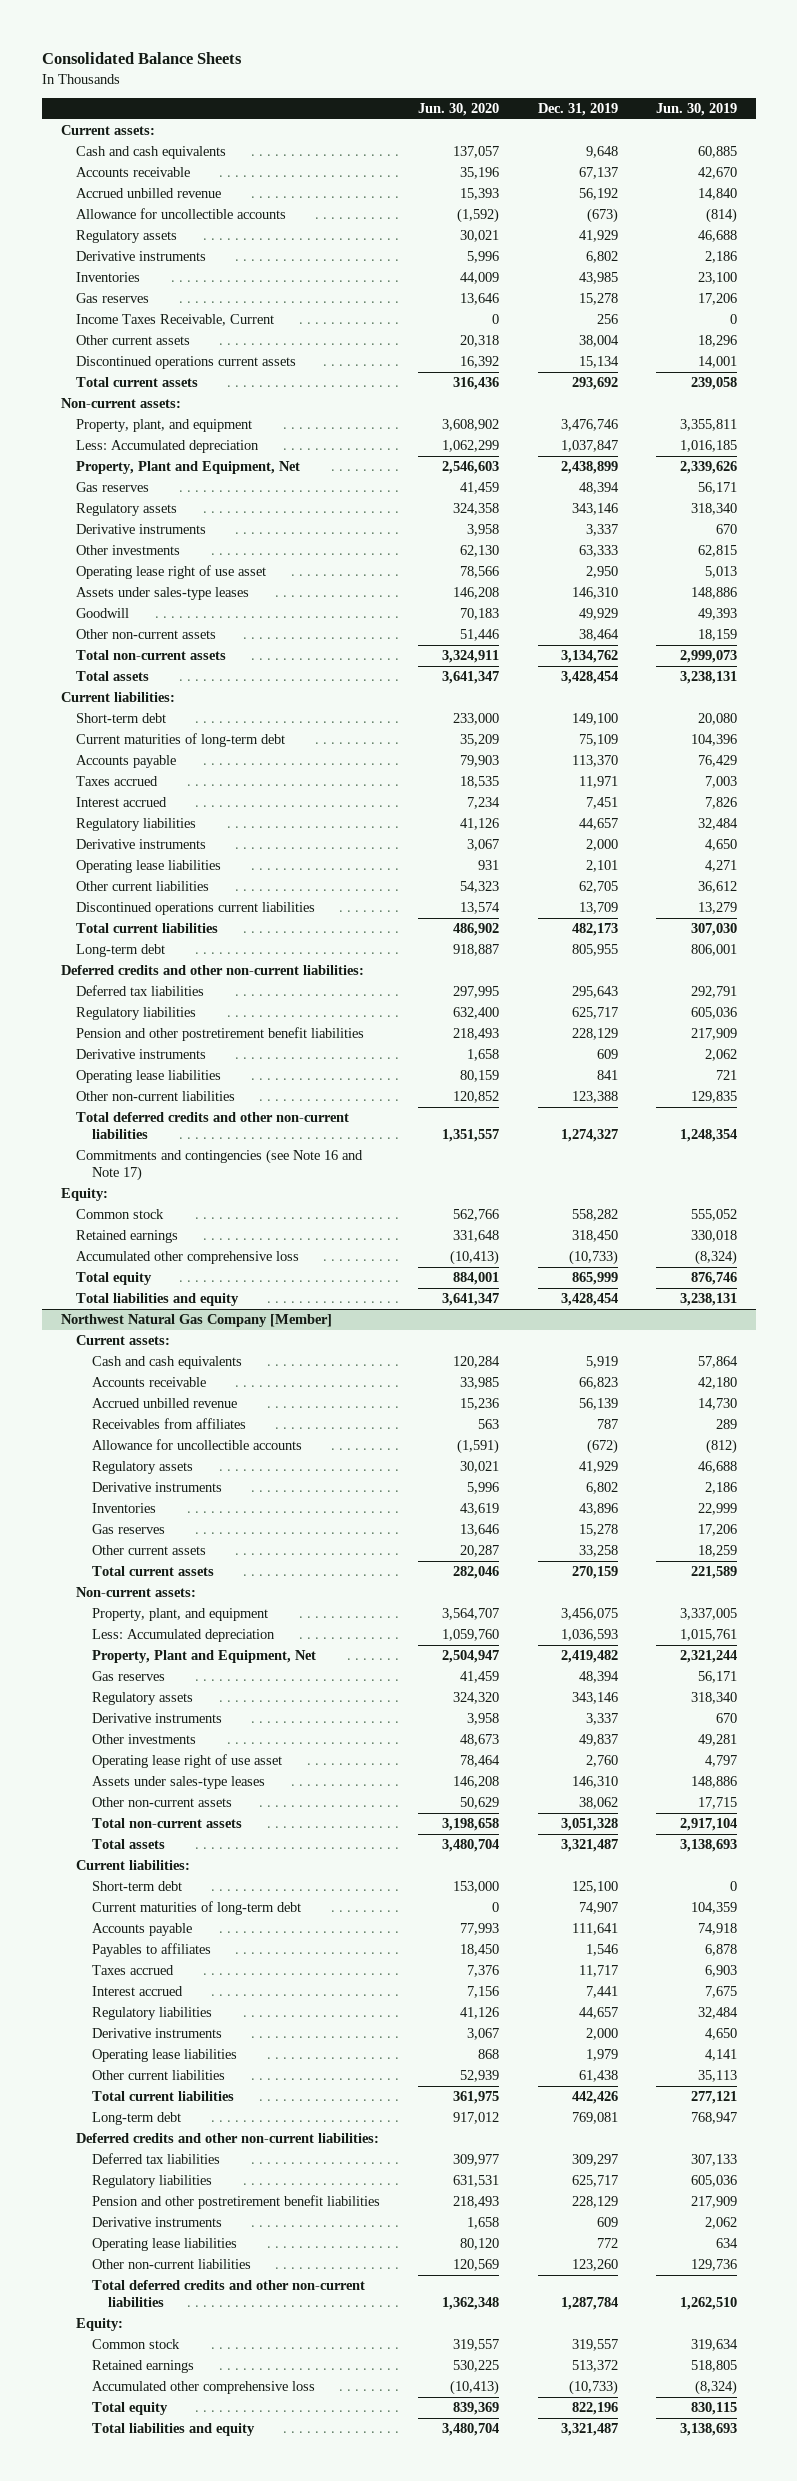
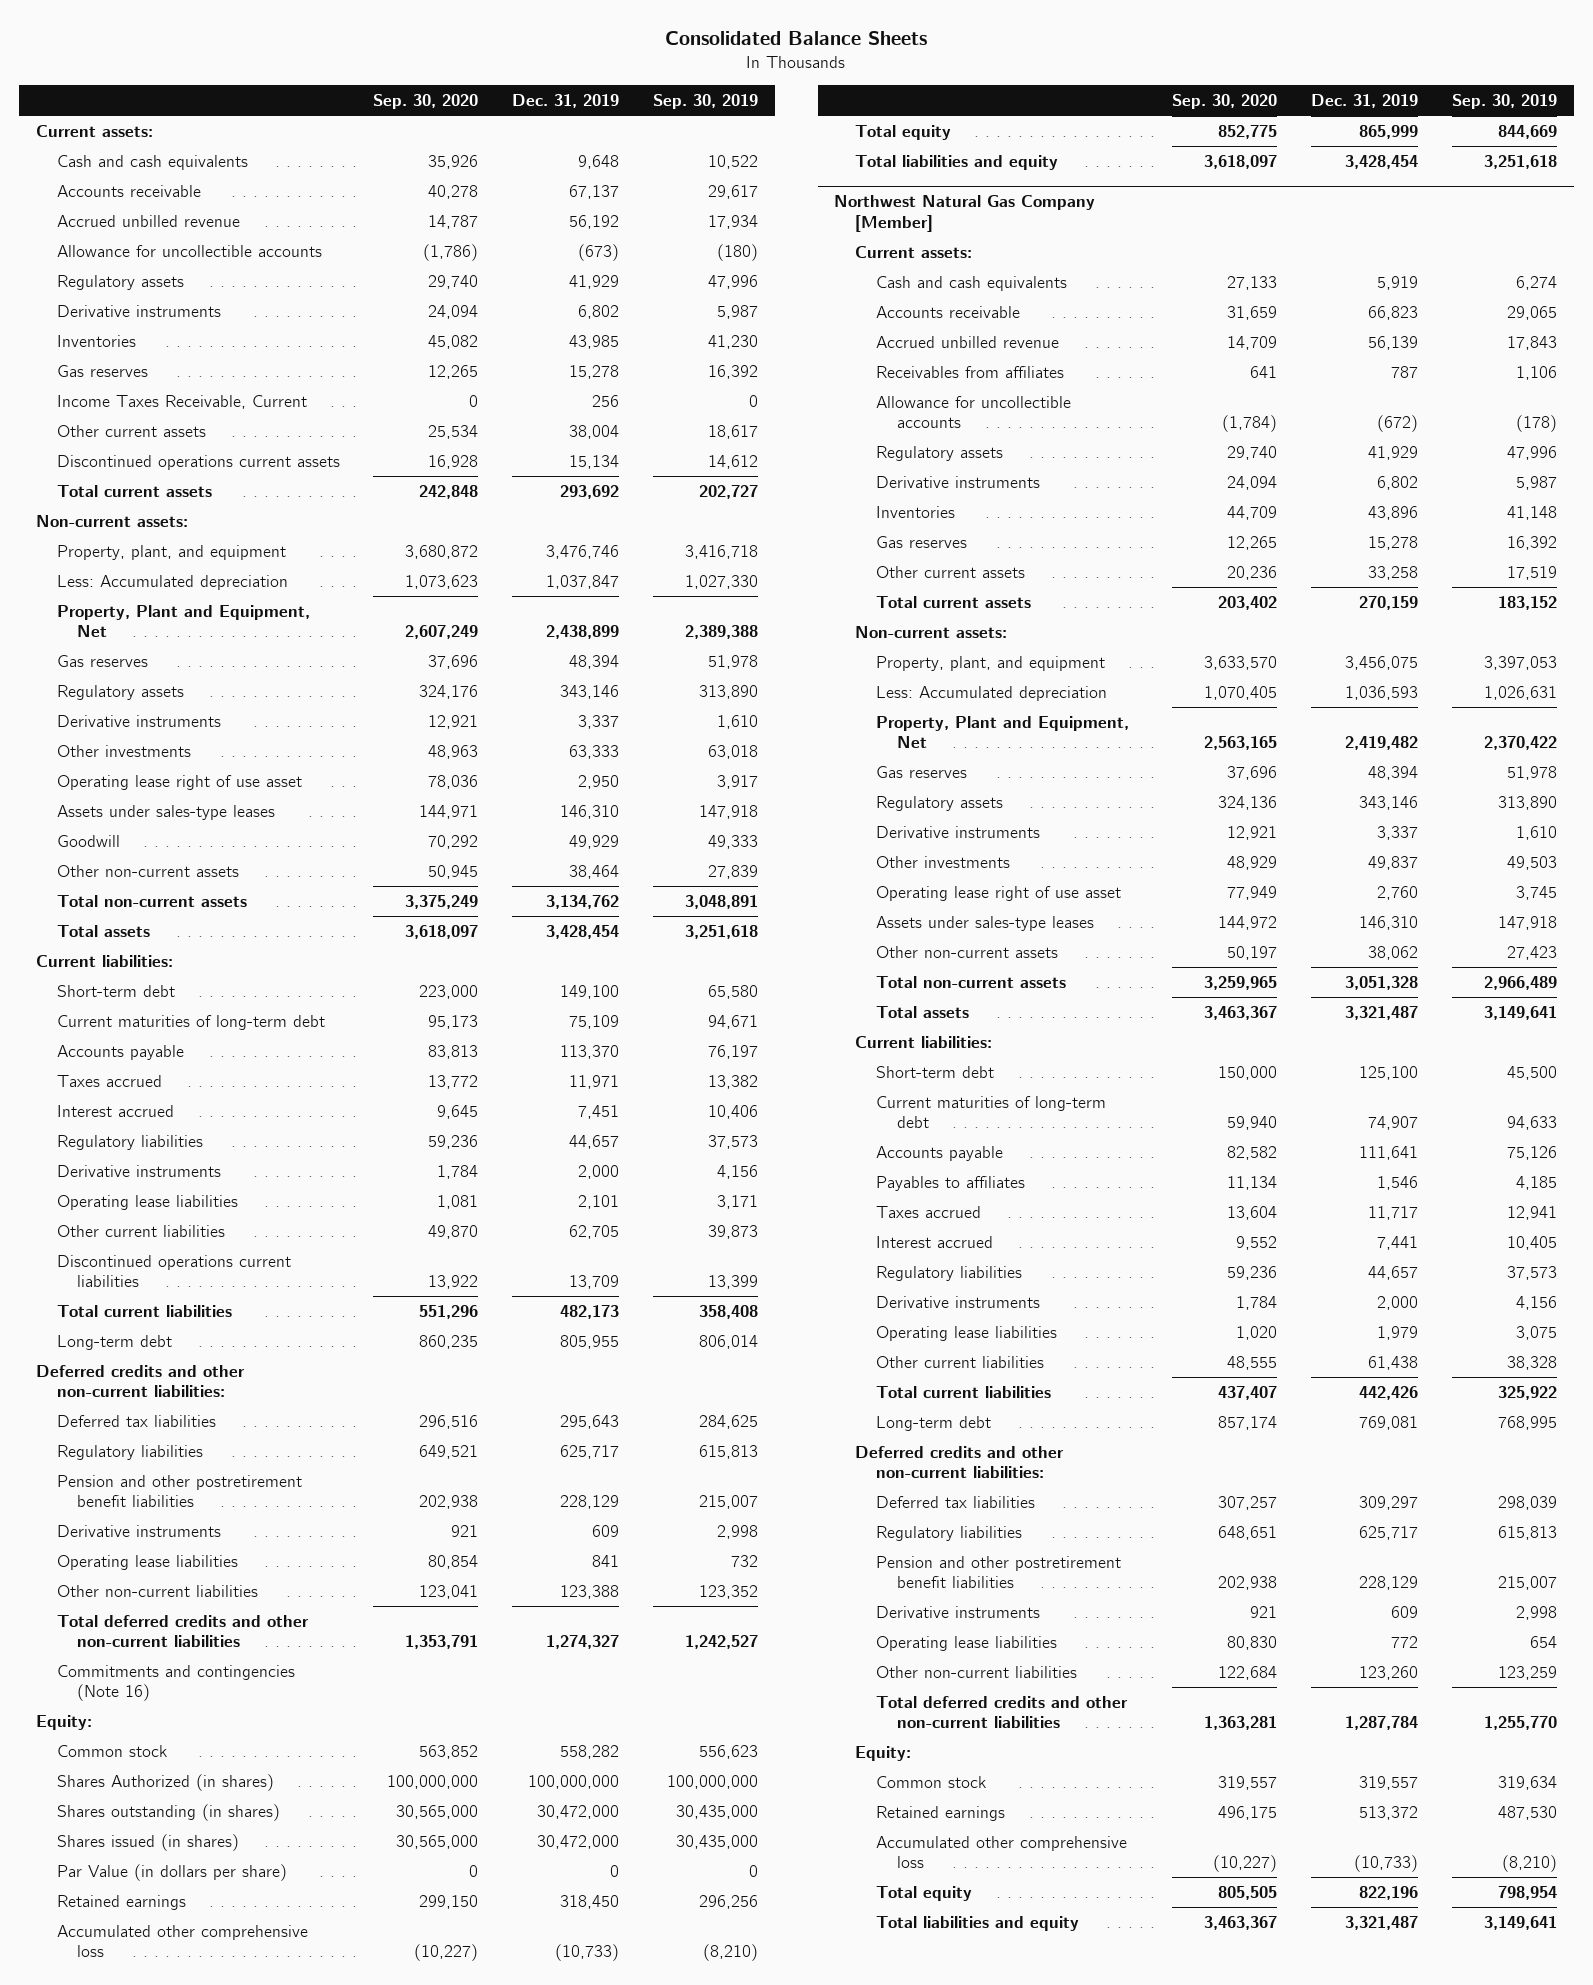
[418,103,500,117] Jun. 30, 2020 -> none
[655,103,737,117] Jun. 30, 2019 -> none
none -> [373,94,479,110] Sep. 30, 2020
none -> [653,94,759,110] Sep. 30, 2019
[76,1149,364,1181] Commitments and contingencies (see Note 16 and Note 17) -> [56,1664,295,1702] Commitments and contingencies (Note 16)
none -> [56,1773,274,1791] Shares Authorized (in shares)
none -> [56,1803,280,1821] Shares outstanding (in shares)
none -> [56,1833,239,1851] Shares issued (in shares)
none -> [56,1863,287,1881] Par Value (in dollars per share)

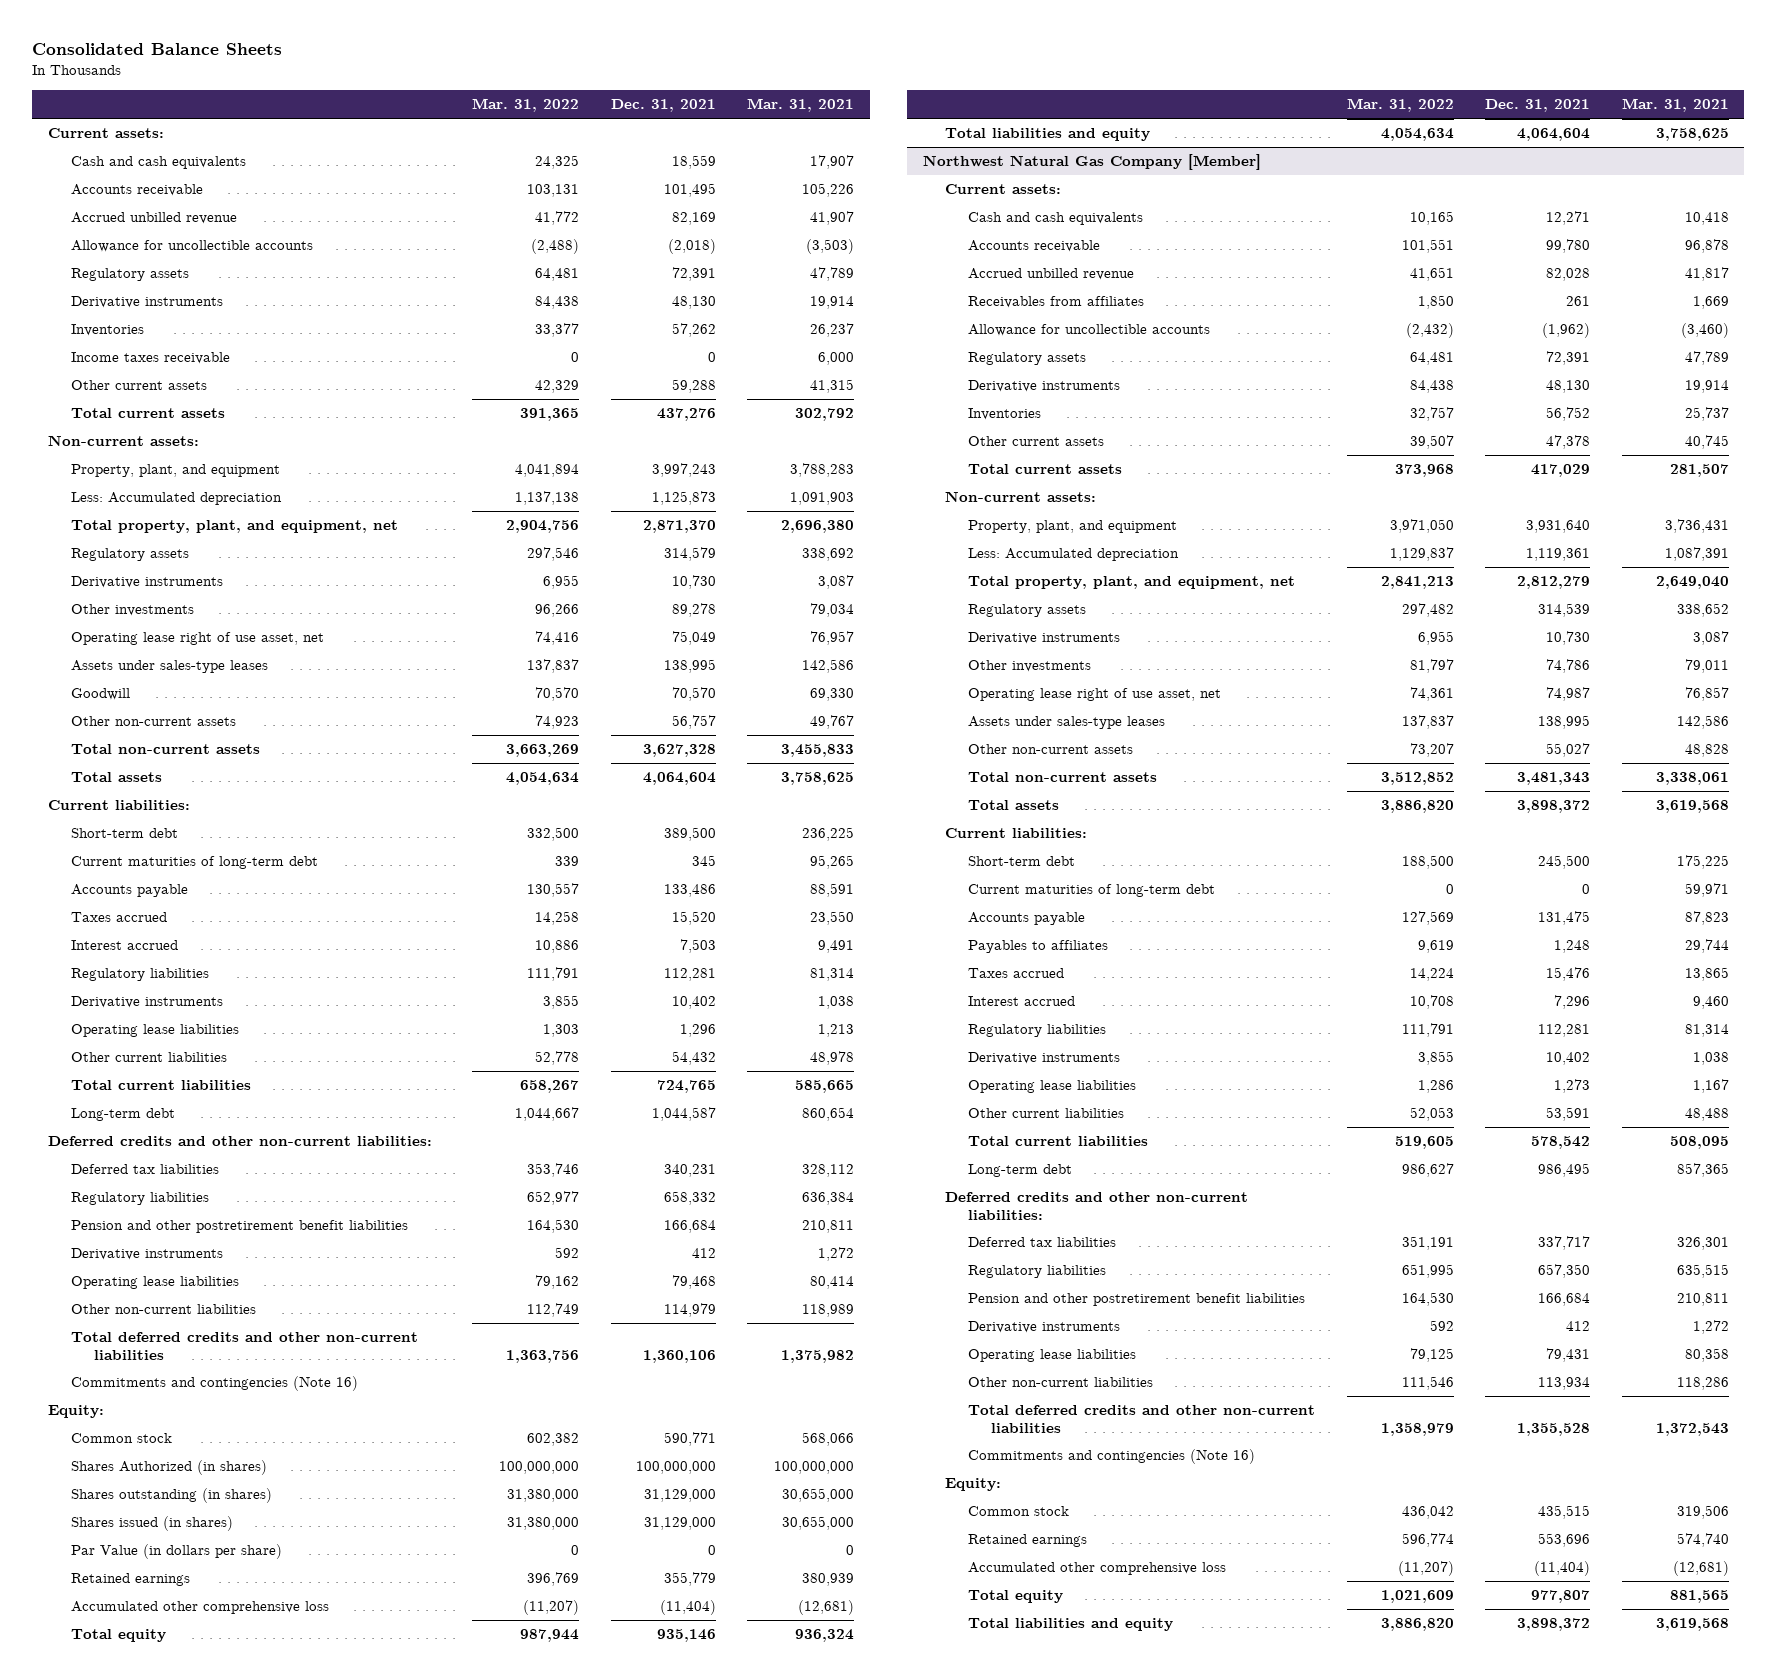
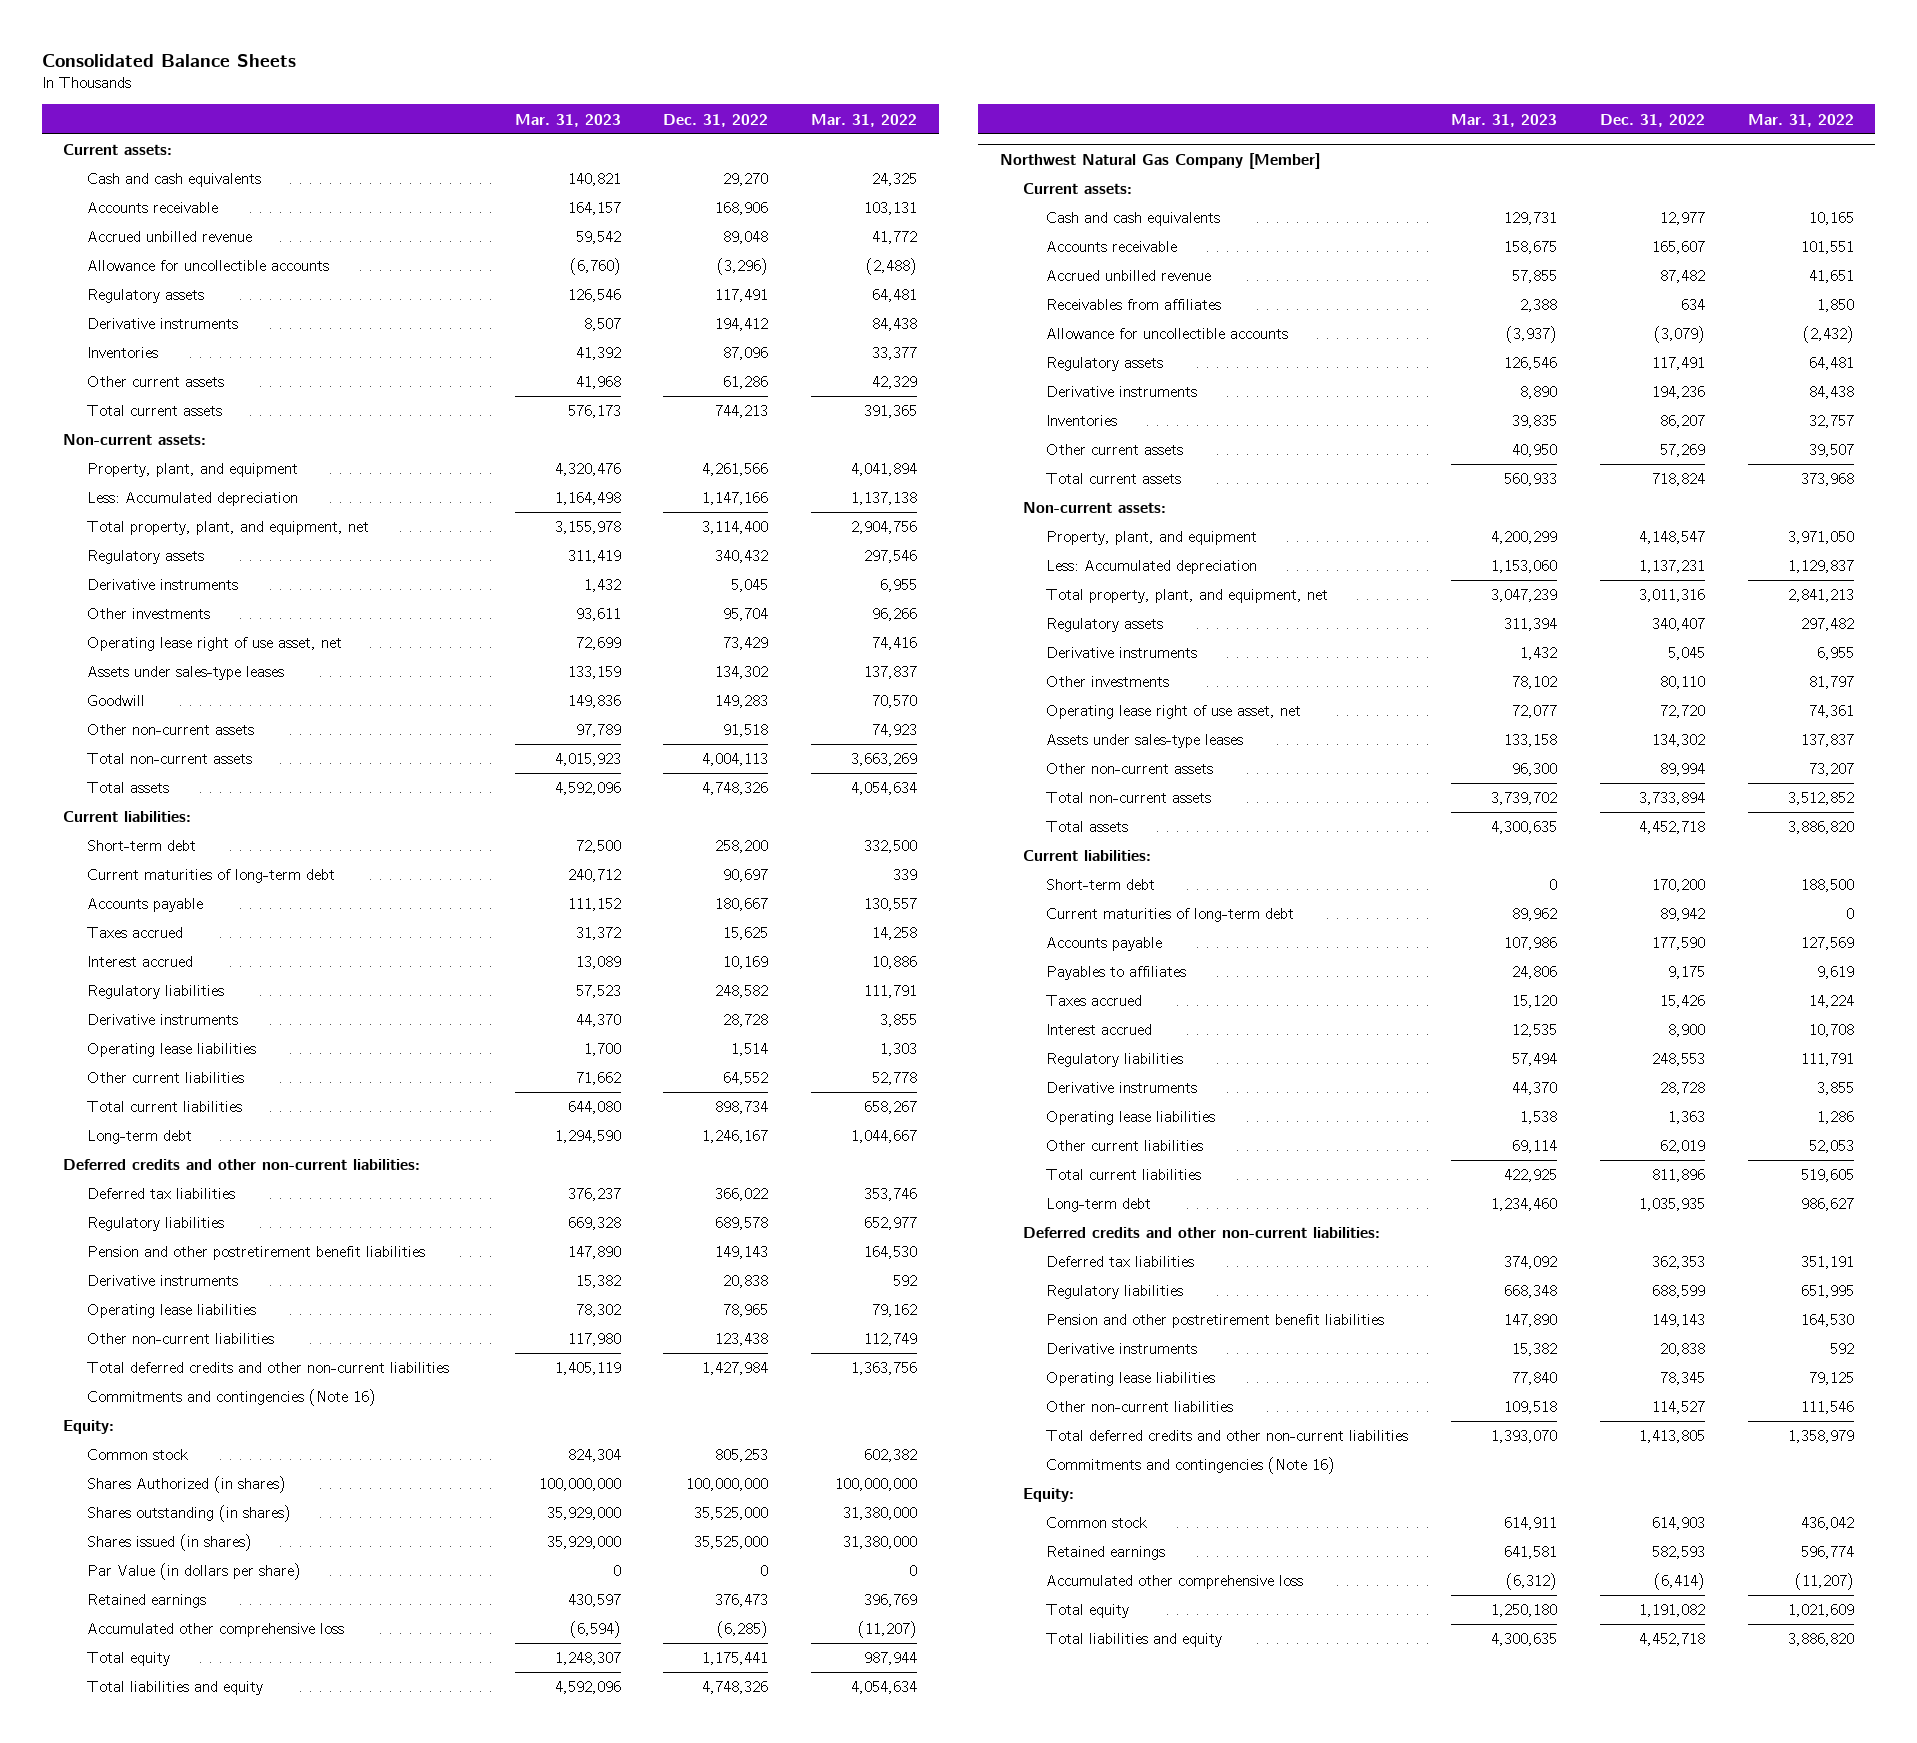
[610,99,716,113] Dec. 31, 2021 -> none
[747,98,855,113] Mar. 31, 2021 -> none
none -> [514,113,621,127] Mar. 31, 2023
none -> [663,113,769,127] Dec. 31, 2022
[70,352,230,365] Income taxes receivable -> none

